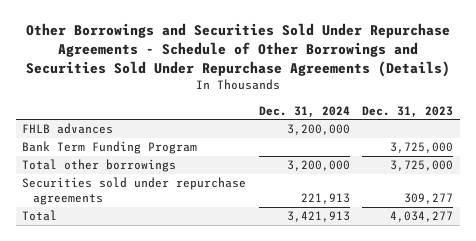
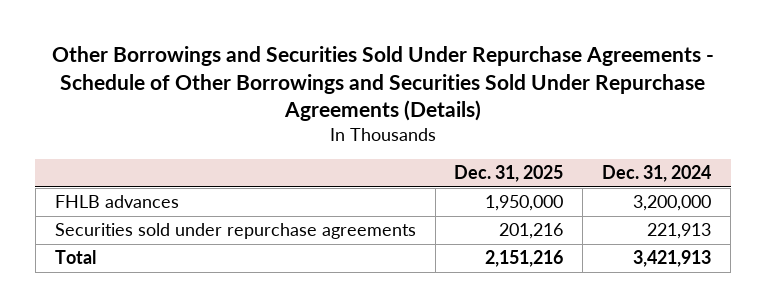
[362,105,454,118] Dec. 31, 2023 -> none
none -> [454,165,564,183] Dec. 31, 2025
[22,141,198,155] Bank Term Funding Program -> none
[22,159,177,173] Total other borrowings -> none

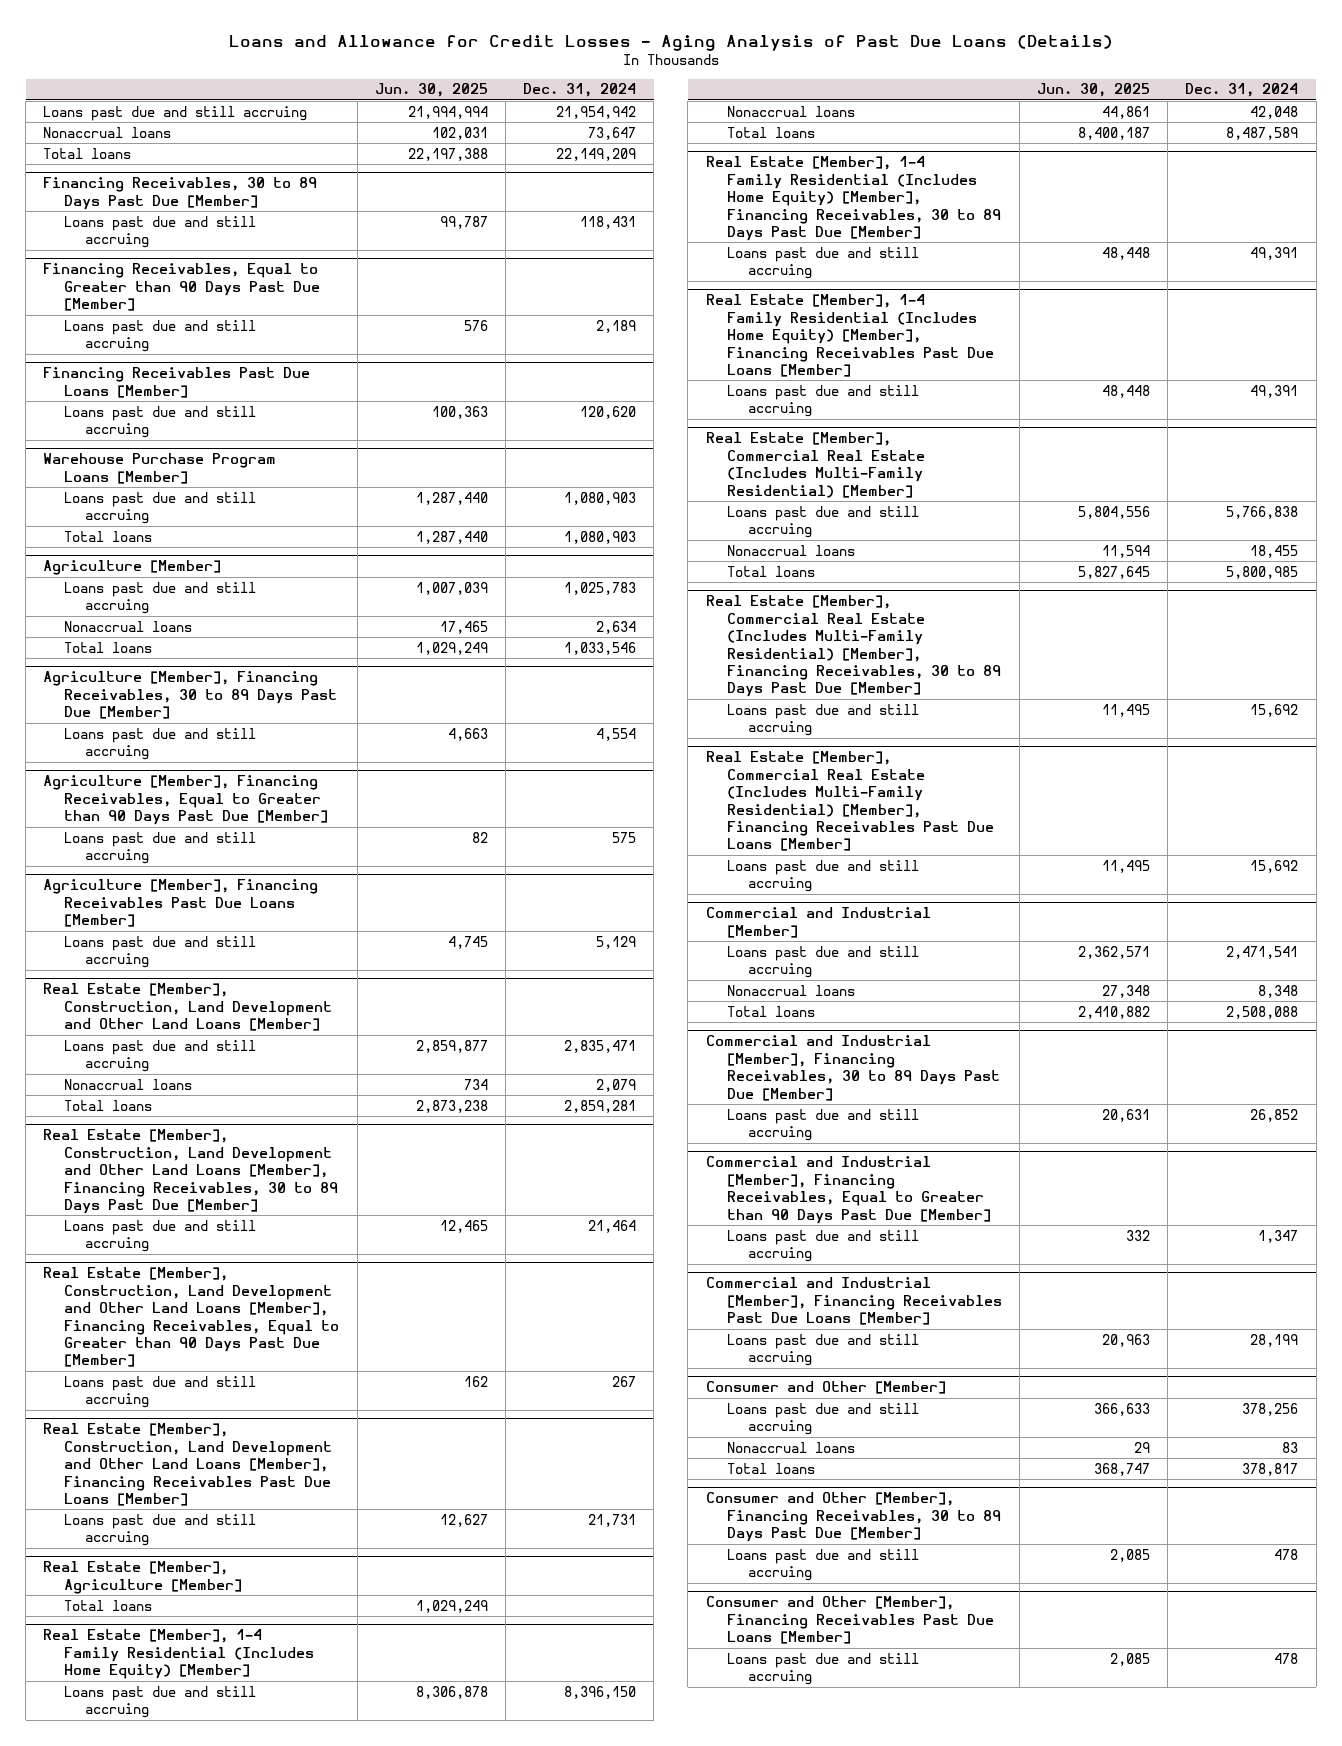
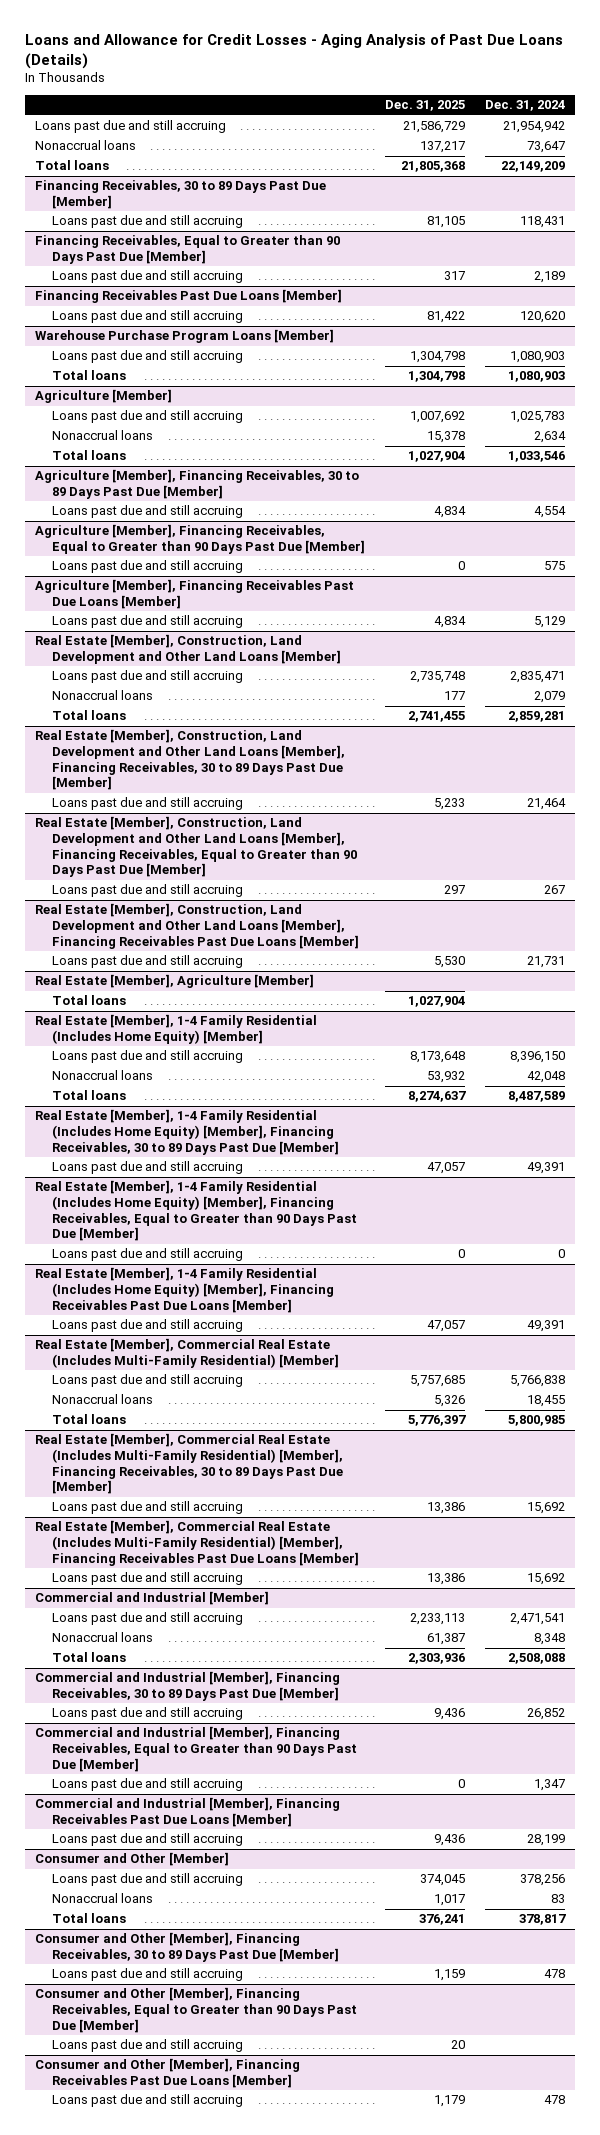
[374,83,488,98] Jun. 30, 2025 -> none
none -> [384,100,465,112] Dec. 31, 2025
none -> [34,1180,358,1242] Real Estate [Member], 1-4 Family Residential (Includes Home Equity) [Member], Financing Receivables, Equal to Greater than 90 Days Past Due [Member]
none -> [52,1248,244,1262] Loans past due and still accruing
none -> [34,1987,358,2033] Consumer and Other [Member], Financing Receivables, Equal to Greater than 90 Days Past Due [Member]
none -> [52,2039,244,2053] Loans past due and still accruing

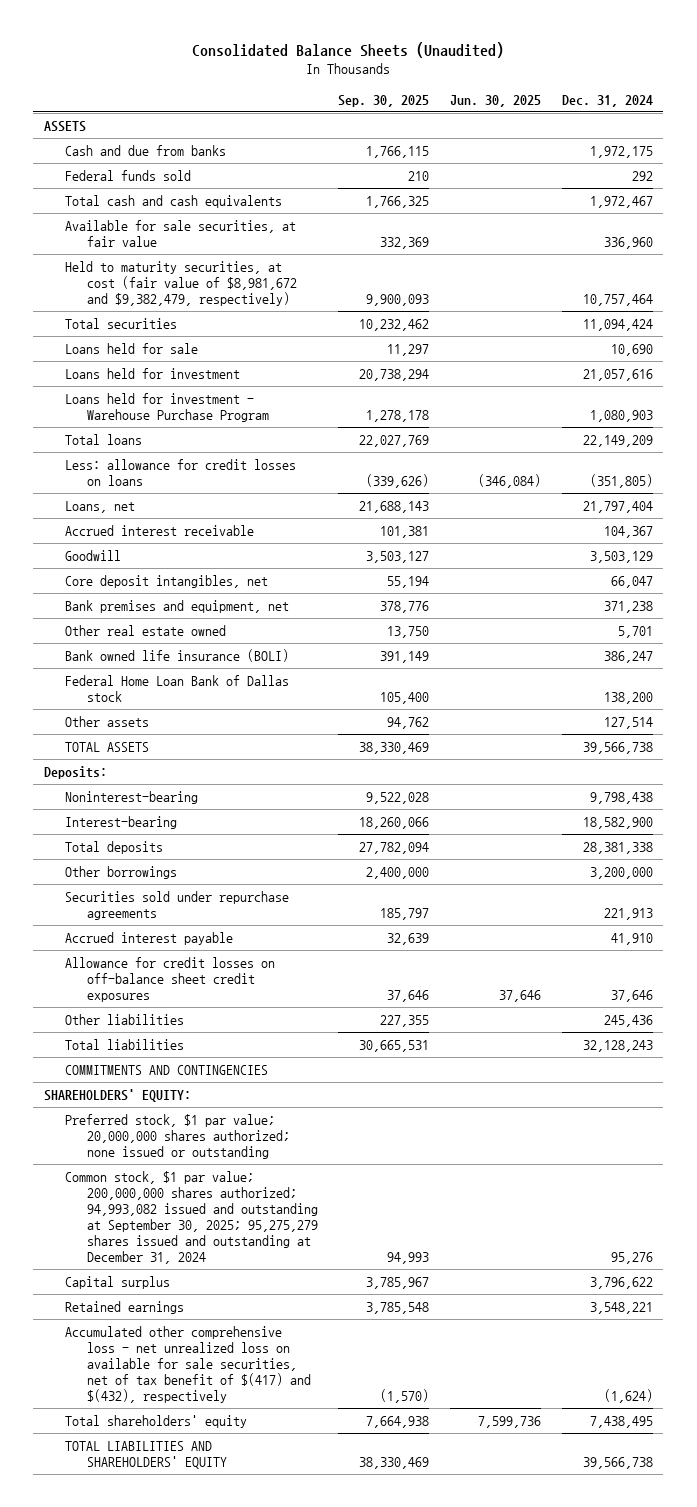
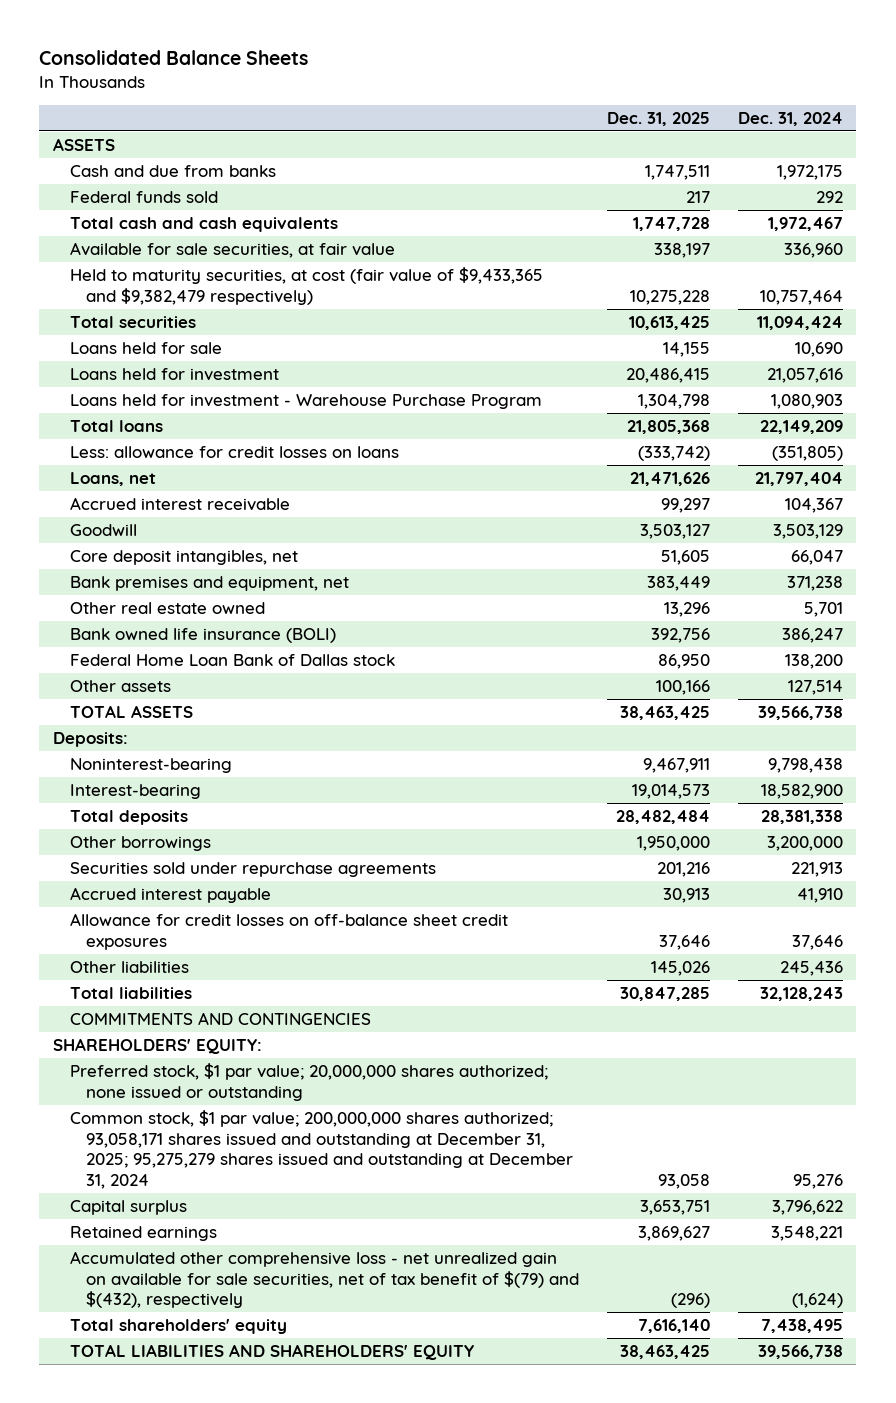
[192,41,505,58] Consolidated Balance Sheets (Unaudited) -> [39,50,309,66] Consolidated Balance Sheets
[338,94,430,107] Sep. 30, 2025 -> none
[450,94,542,107] Jun. 30, 2025 -> none
none -> [607,111,711,126] Dec. 31, 2025
[65,260,297,306] Held to maturity securities, at cost (fair value of $8,981,672 and $9,382,479, respectively) -> [69,267,543,305] Held to maturity securities, at cost (fair value of $9,433,365 and $9,382,479 respectively)
[65,1170,318,1265] Common stock, $1 par value; 200,000,000 shares authorized; 94,993,082 issued and outstanding at September 30, 2025; 95,275,279 shares issued and outstanding at December 31, 2024 -> [69,1110,574,1189] Common stock, $1 par value; 200,000,000 shares authorized; 93,058,171 shares issued and outstanding at December 31, 2025; 95,275,279 shares issued and outstanding at December 31, 2024
[65,1325,311,1404] Accumulated other comprehensive loss - net unrealized loss on available for sale securities, net of tax benefit of $(417) and $(432), respectively -> [69,1251,580,1309] Accumulated other comprehensive loss - net unrealized gain on available for sale securities, net of tax benefit of $(79) and $(432), respectively

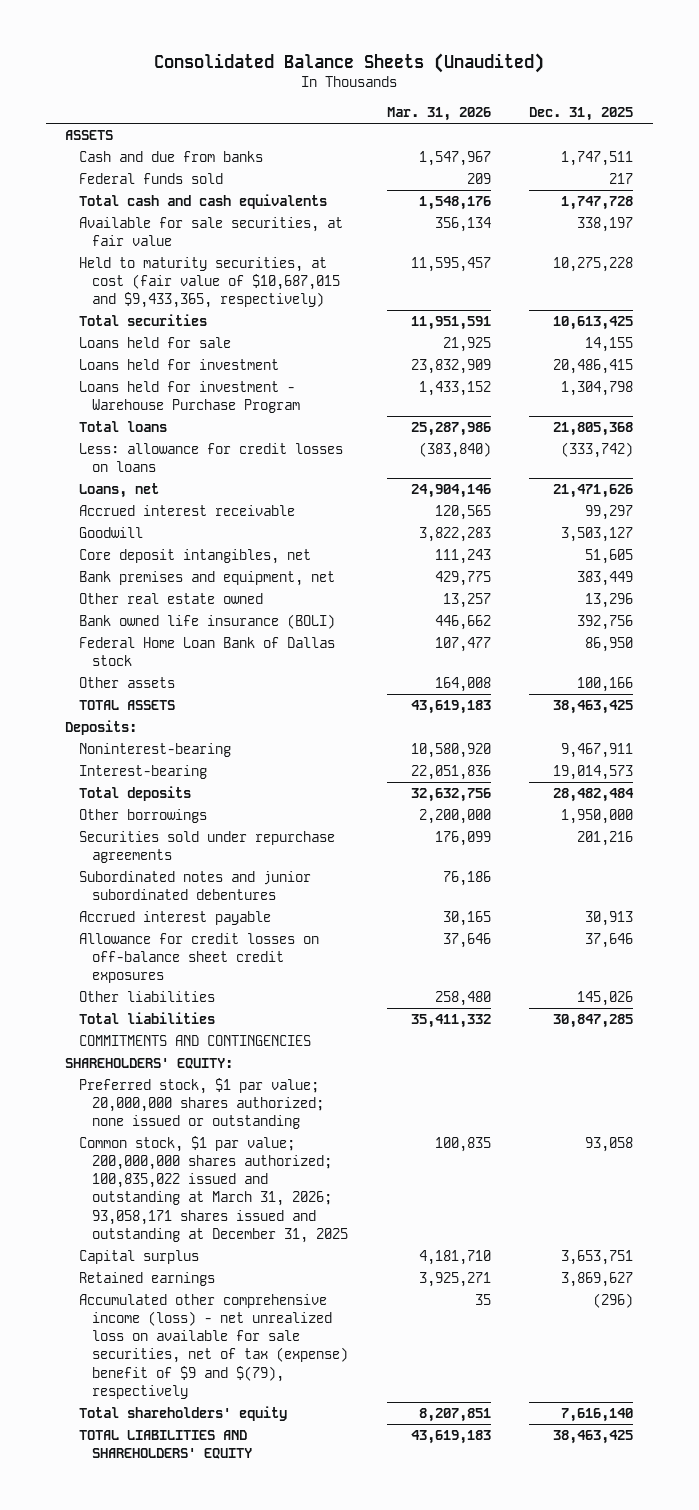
[39,50,309,66] Consolidated Balance Sheets -> [154,52,545,73] Consolidated Balance Sheets (Unaudited)
[737,111,843,126] Dec. 31, 2024 -> none
none -> [386,107,491,122] Mar. 31, 2026
[69,267,543,305] Held to maturity securities, at cost (fair value of $9,433,365 and $9,382,479 respectively) -> [78,256,341,309] Held to maturity securities, at cost (fair value of $10,687,015 and $9,433,365, respectively)
none -> [78,870,311,901] Subordinated notes and junior subordinated debentures
[69,1110,574,1189] Common stock, $1 par value; 200,000,000 shares authorized; 93,058,171 shares issued and outstanding at December 31, 2025; 95,275,279 shares issued and outstanding at December 31, 2024 -> [78,1135,349,1243] Common stock, $1 par value; 200,000,000 shares authorized; 100,835,022 issued and outstanding at March 31, 2026; 93,058,171 shares issued and outstanding at December 31, 2025
[69,1251,580,1309] Accumulated other comprehensive loss - net unrealized gain on available for sale securities, net of tax benefit of $(79) and $(432), respectively -> [78,1293,349,1399] Accumulated other comprehensive income (loss) - net unrealized loss on available for sale securities, net of tax (expense) benefit of $9 and $(79), respectively

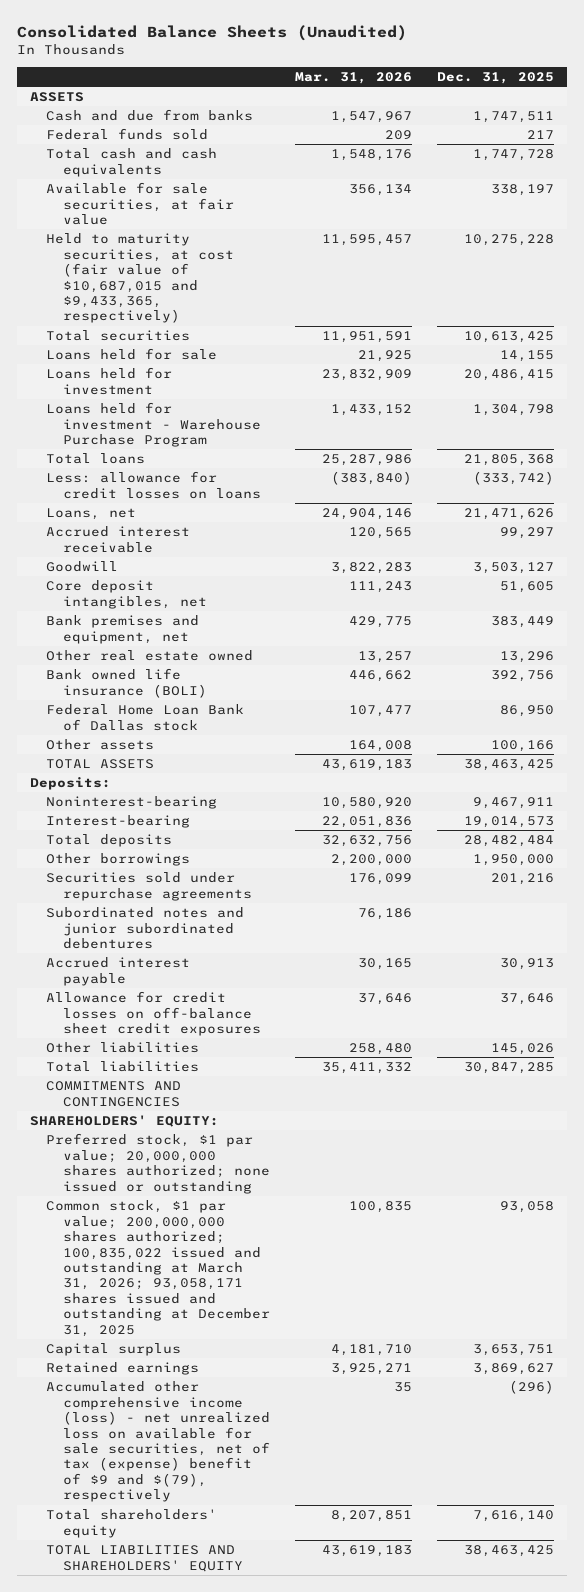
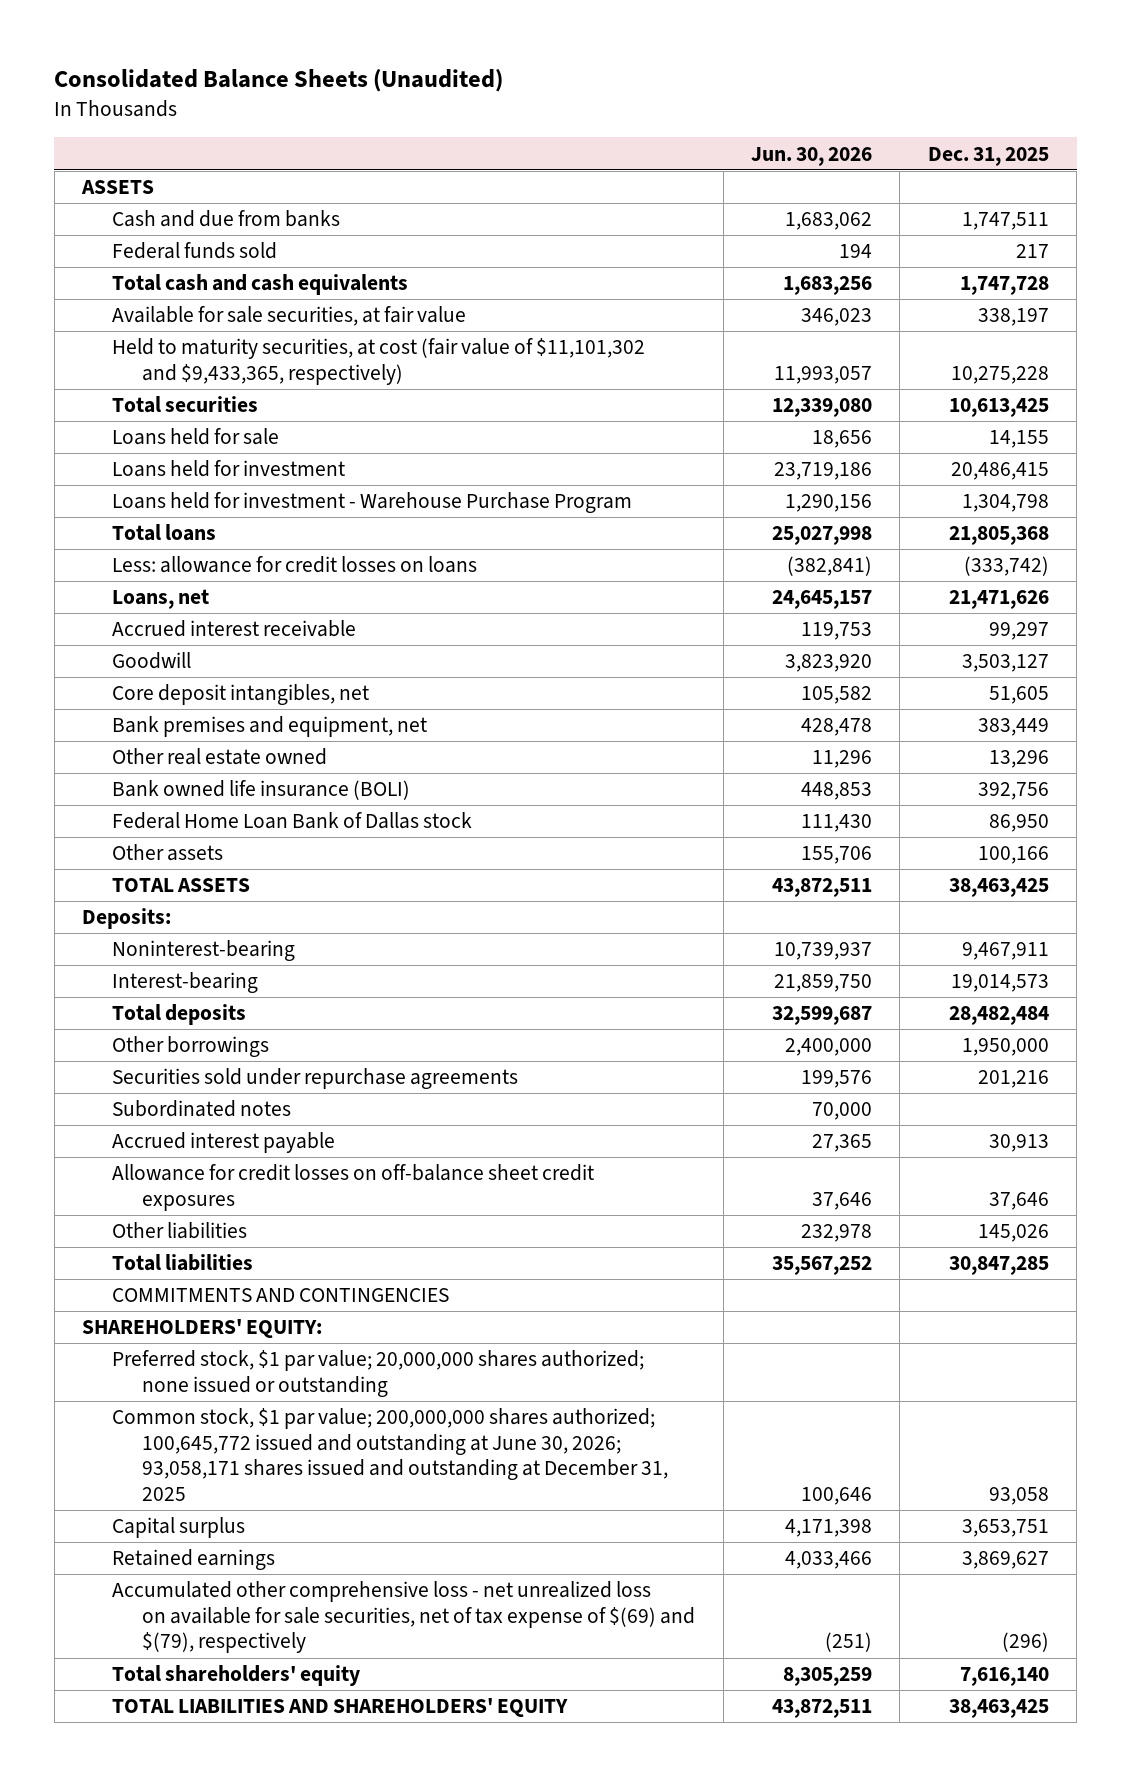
[294,71,412,84] Mar. 31, 2026 -> none
none -> [751,146,873,166] Jun. 30, 2026
[46,233,234,324] Held to maturity securities, at cost (fair value of $10,687,015 and $9,433,365, respectively) -> [112,338,646,385] Held to maturity securities, at cost (fair value of $11,101,302 and $9,433,365, respectively)
[46,907,245,950] Subordinated notes and junior subordinated debentures -> none
none -> [112,1100,292,1118] Subordinated notes
[46,1200,270,1337] Common stock, $1 par value; 200,000,000 shares authorized; 100,835,022 issued and outstanding at March 31, 2026; 93,058,171 shares issued and outstanding at December 31, 2025 -> [112,1408,669,1502] Common stock, $1 par value; 200,000,000 shares authorized; 100,645,772 issued and outstanding at June 30, 2026; 93,058,171 shares issued and outstanding at December 31, 2025
[46,1381,270,1503] Accumulated other comprehensive income (loss) - net unrealized loss on available for sale securities, net of tax (expense) benefit of $9 and $(79), respectively -> [112,1581,696,1654] Accumulated other comprehensive loss - net unrealized loss on available for sale securities, net of tax expense of $(69) and $(79), respectively

